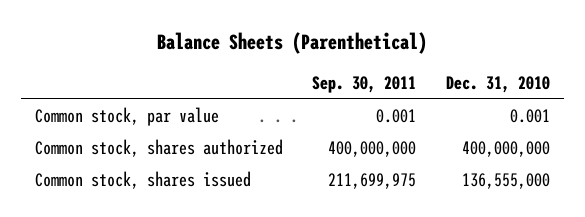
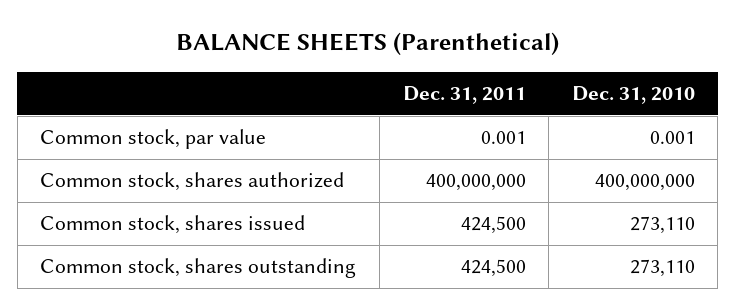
[157,31,428,54] Balance Sheets (Parenthetical) -> [175,32,559,56] BALANCE SHEETS (Parenthetical)
[312,75,417,93] Sep. 30, 2011 -> none
none -> [402,86,526,105] Dec. 31, 2011
[461,173,550,190] 136,555,000 -> [629,216,695,235] 273,110
none -> [40,258,357,279] Common stock, shares outstanding

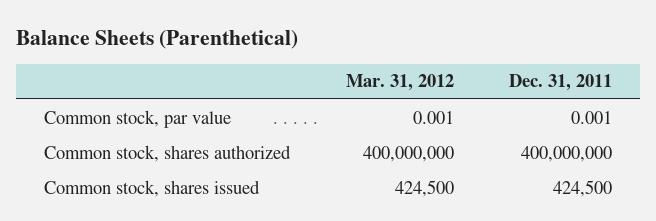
[175,32,559,56] BALANCE SHEETS (Parenthetical) -> [16,30,299,50] Balance Sheets (Parenthetical)
[571,86,695,105] Dec. 31, 2010 -> none
none -> [345,74,454,92] Mar. 31, 2012
[40,258,357,279] Common stock, shares outstanding -> none

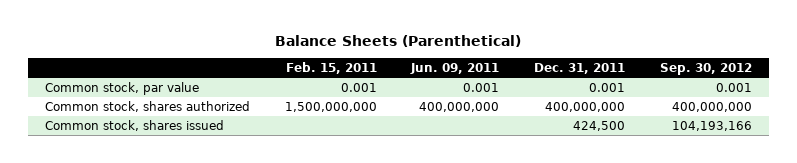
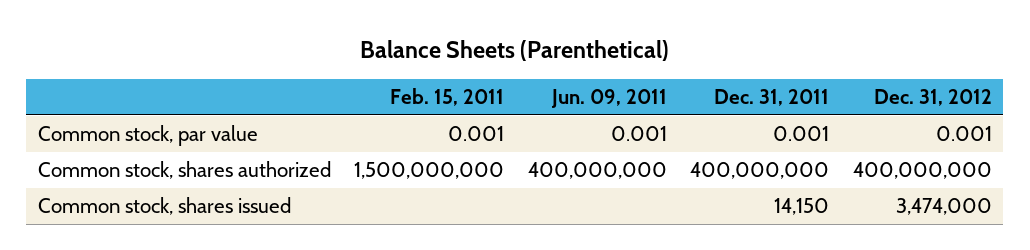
[659,63,752,76] Sep. 30, 2012 -> none
none -> [873,89,992,107] Dec. 31, 2012
[573,120,626,131] 424,500 -> [774,198,830,216] 14,150

